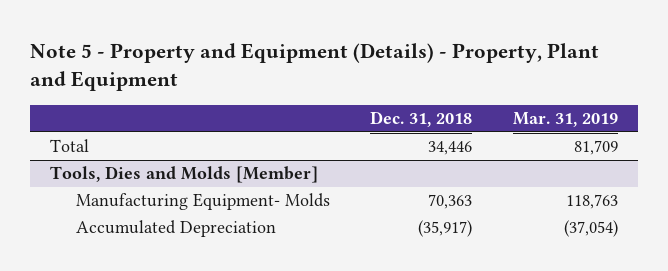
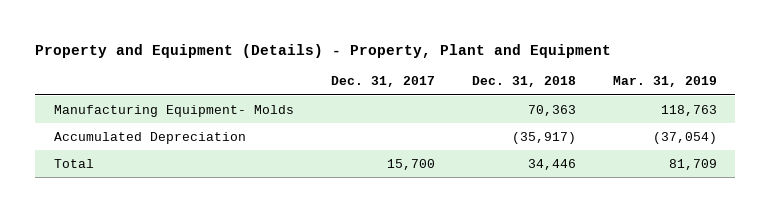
[29,43,599,92] Note 5 - Property and Equipment (Details) - Property, Plant and Equipment -> [35,44,612,59] Property and Equipment (Details) - Property, Plant and Equipment
none -> [330,76,435,88] Dec. 31, 2017
[50,166,319,184] Tools, Dies and Molds [Member] -> none
[50,139,90,153] Total -> [53,158,94,168] Total

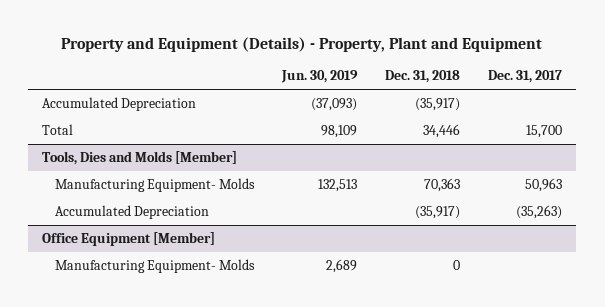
[612,76,717,88] Mar. 31, 2019 -> none
none -> [280,70,358,84] Jun. 30, 2019
[53,104,294,117] Manufacturing Equipment- Molds -> none
none -> [42,150,238,165] Tools, Dies and Molds [Member]
none -> [54,177,255,192] Manufacturing Equipment- Molds
none -> [54,204,209,219] Accumulated Depreciation
none -> [42,231,216,246] Office Equipment [Member]
none -> [54,258,255,273] Manufacturing Equipment- Molds

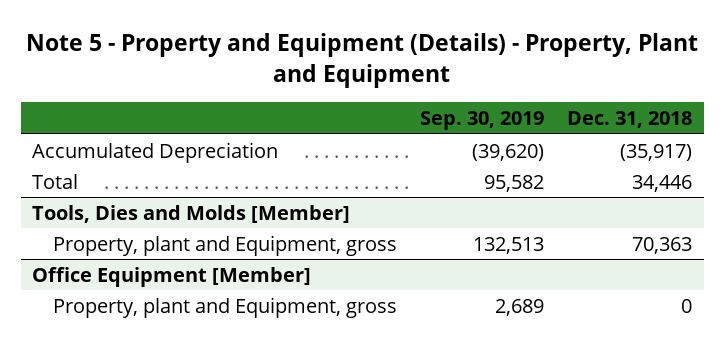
[61,36,543,52] Property and Equipment (Details) - Property, Plant and Equipment -> [26,33,699,89] Note 5 - Property and Equipment (Details) - Property, Plant and Equipment
[280,70,358,84] Jun. 30, 2019 -> none
[488,70,563,84] Dec. 31, 2017 -> none
none -> [420,111,545,131] Sep. 30, 2019
[54,204,209,219] Accumulated Depreciation -> none
[54,177,255,192] Manufacturing Equipment- Molds -> [53,234,398,256] Property, plant and Equipment, gross
[54,258,255,273] Manufacturing Equipment- Molds -> [53,296,398,318] Property, plant and Equipment, gross

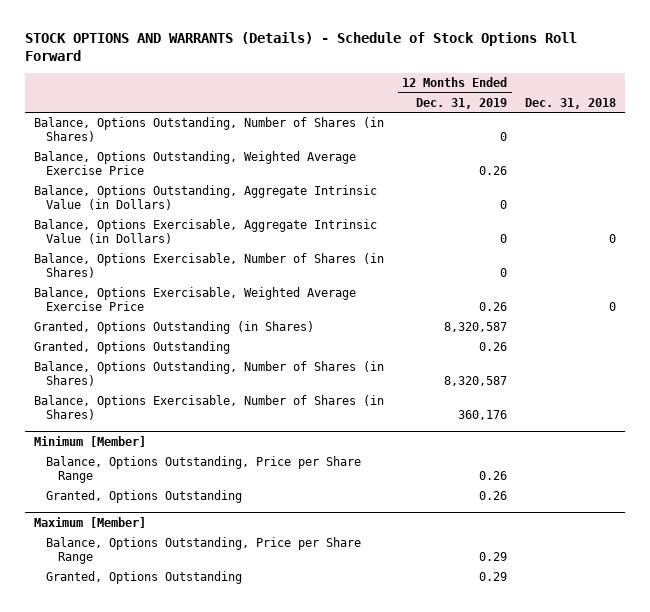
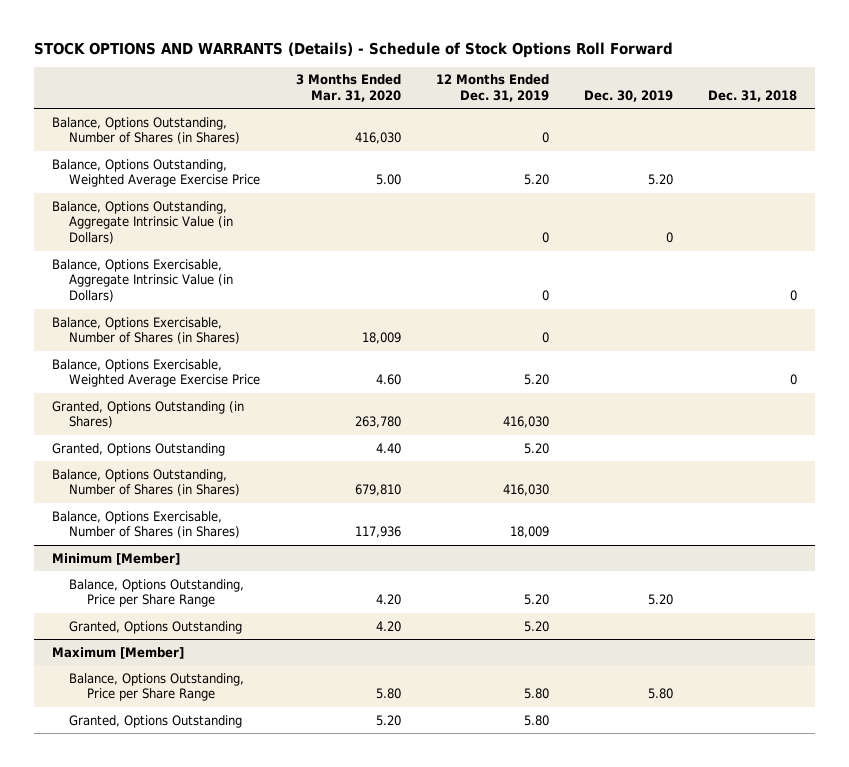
none -> [295,74,401,102] 3 Months Ended Mar. 31, 2020
none -> [584,89,674,102] Dec. 30, 2019
[479,165,508,175] 0.26 -> [523,174,549,186] 5.20
[479,301,508,311] 0.26 -> [523,374,549,386] 5.20
[444,322,508,333] 8,320,587 -> [502,416,549,429] 416,030
[479,342,508,352] 0.26 -> [523,442,549,454] 5.20
[444,375,508,386] 8,320,587 -> [502,484,549,497] 416,030
[458,409,508,420] 360,176 -> [509,526,549,539] 18,009
[479,470,508,480] 0.26 -> [523,594,549,606] 5.20
[479,491,508,501] 0.26 -> [523,620,549,632] 5.20
[479,551,508,561] 0.29 -> [523,688,549,700] 5.80
[479,572,508,582] 0.29 -> [523,714,549,726] 5.80

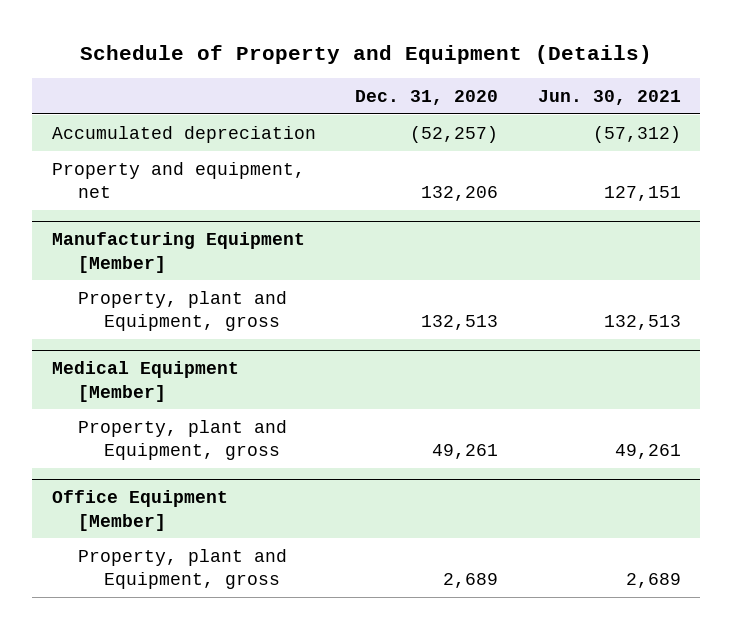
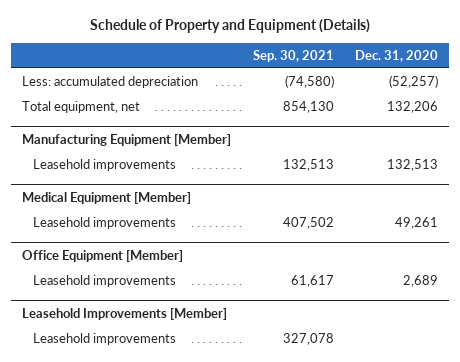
[537,90,681,106] Jun. 30, 2021 -> none
none -> [252,49,334,62] Sep. 30, 2021
[51,125,316,143] Accumulated depreciation -> [21,75,198,88] Less: accumulated depreciation
[51,161,305,198] Property and equipment, net -> [21,100,140,113] Total equipment, net
[77,290,287,331] Property, plant and Equipment, gross -> [33,158,177,171] Leasehold improvements
[77,419,287,460] Property, plant and Equipment, gross -> [33,216,177,229] Leasehold improvements
[77,548,287,589] Property, plant and Equipment, gross -> [33,274,177,287] Leasehold improvements
none -> [21,307,227,320] Leasehold Improvements [Member]
none -> [33,332,177,345] Leasehold improvements

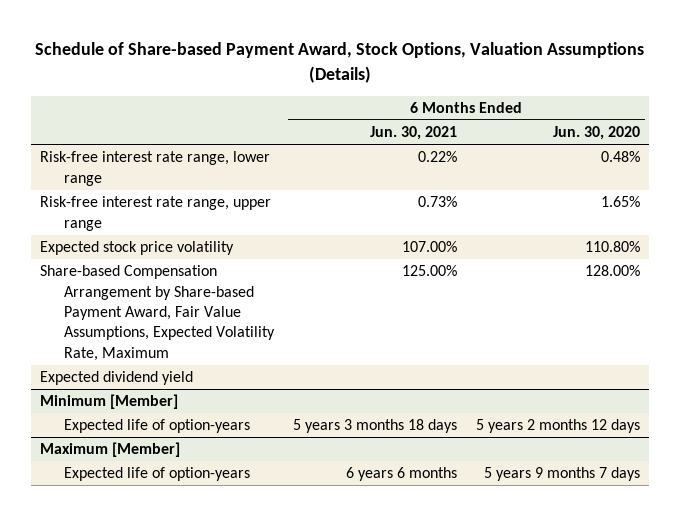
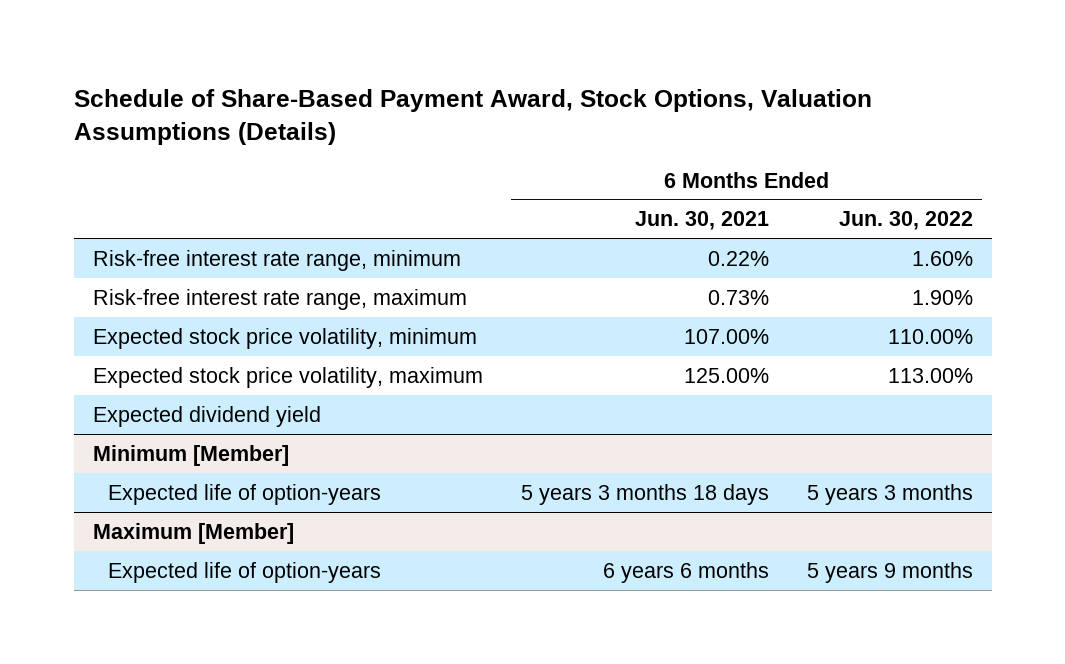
[34,42,644,83] Schedule of Share-based Payment Award, Stock Options, Valuation Assumptions (Details) -> [73,88,872,145] Schedule of Share-Based Payment Award, Stock Options, Valuation Assumptions (Details)
[552,126,640,141] Jun. 30, 2020 -> none
none -> [838,211,973,231] Jun. 30, 2022
[40,151,271,186] Risk-free interest rate range, lower range -> [92,249,461,271] Risk-free interest rate range, minimum
[40,196,272,231] Risk-free interest rate range, upper range -> [92,288,467,310] Risk-free interest rate range, maximum
[40,241,235,256] Expected stock price volatility -> [92,327,477,349] Expected stock price volatility, minimum
[40,265,275,361] Share-based Compensation Arrangement by Share-based Payment Award, Fair Value Assumptions, Expected Volatility Rate, Maximum -> [92,366,483,388] Expected stock price volatility, maximum

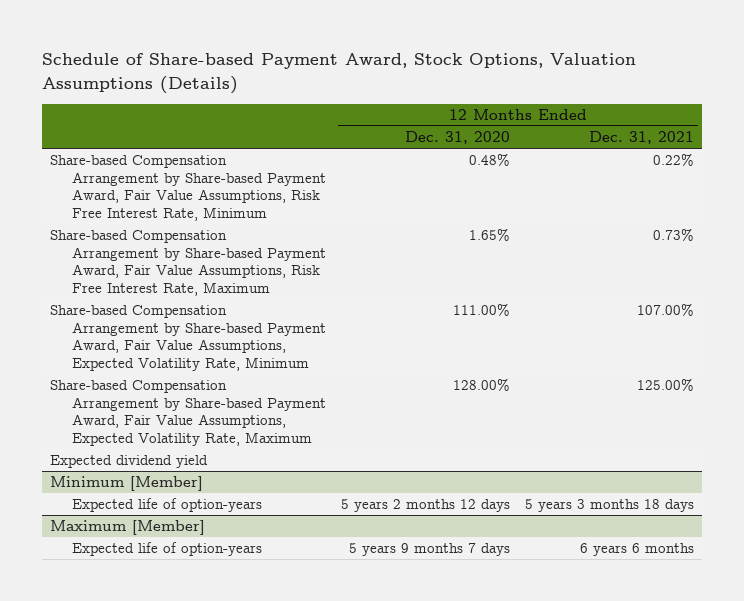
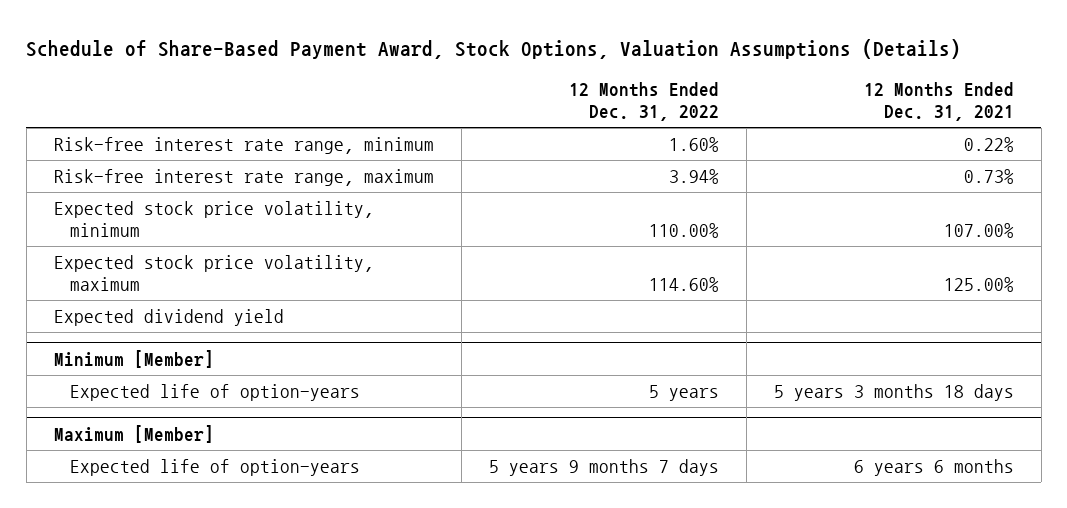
[42,53,637,94] Schedule of Share-based Payment Award, Stock Options, Valuation Assumptions (Details) -> [26,38,962,59] Schedule of Share-Based Payment Award, Stock Options, Valuation Assumptions (Details)
[405,131,511,145] Dec. 31, 2020 -> none
none -> [568,82,719,122] 12 Months Ended Dec. 31, 2022
[49,155,327,222] Share-based Compensation Arrangement by Share-based Payment Award, Fair Value Assumptions, Risk Free Interest Rate, Minimum -> [53,136,434,154] Risk-free interest rate range, minimum
[49,230,327,297] Share-based Compensation Arrangement by Share-based Payment Award, Fair Value Assumptions, Risk Free Interest Rate, Maximum -> [53,168,434,186] Risk-free interest rate range, maximum
[49,305,327,372] Share-based Compensation Arrangement by Share-based Payment Award, Fair Value Assumptions, Expected Volatility Rate, Minimum -> [53,200,374,237] Expected stock price volatility, minimum
[49,380,327,447] Share-based Compensation Arrangement by Share-based Payment Award, Fair Value Assumptions, Expected Volatility Rate, Maximum -> [53,254,374,291] Expected stock price volatility, maximum

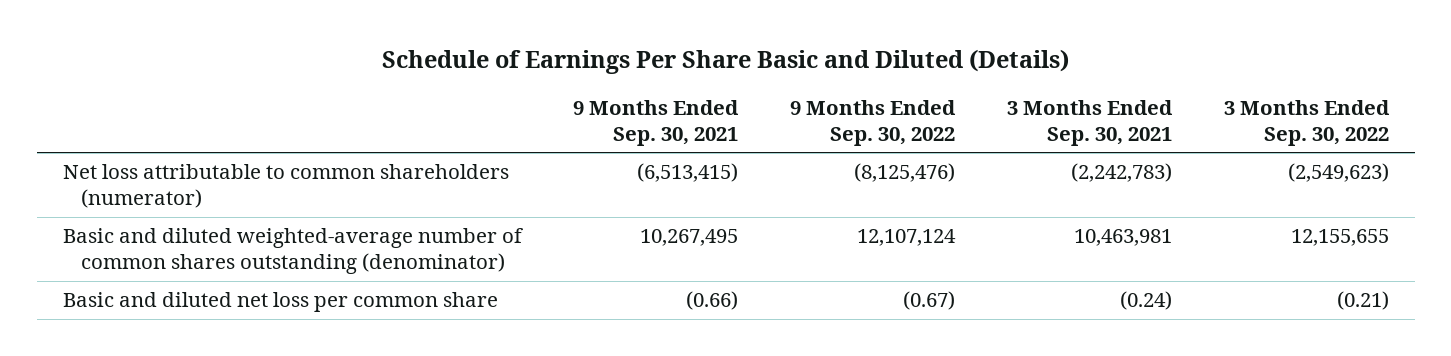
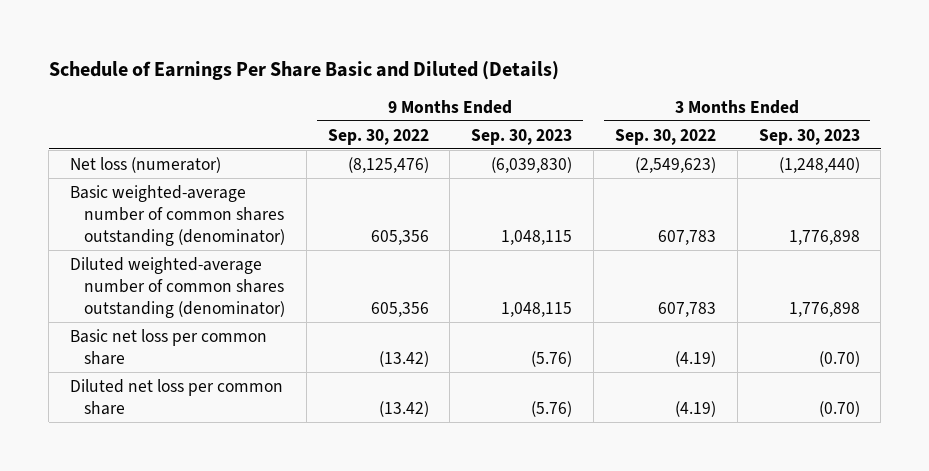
[573,100,740,147] 9 Months Ended Sep. 30, 2021 -> none
[1006,100,1173,147] 3 Months Ended Sep. 30, 2021 -> none
none -> [471,128,573,145] Sep. 30, 2023
none -> [758,128,860,145] Sep. 30, 2023
[62,164,509,209] Net loss attributable to common shareholders (numerator) -> [69,156,221,173] Net loss (numerator)
[62,228,523,275] Basic and diluted weighted-average number of common shares outstanding (denominator) -> [69,184,286,246] Basic weighted-average number of common shares outstanding (denominator)
[857,229,957,247] 12,107,124 -> [370,229,429,245] 605,356
[1290,229,1389,247] 12,155,655 -> [657,229,716,245] 607,783
none -> [69,256,286,318] Diluted weighted-average number of common shares outstanding (denominator)
[62,292,498,313] Basic and diluted net loss per common share -> [69,328,267,365] Basic net loss per common share
[903,291,956,311] (0.67) -> [378,350,429,367] (13.42)
[1336,291,1389,311] (0.21) -> [674,350,716,367] (4.19)
none -> [69,378,283,415] Diluted net loss per common share

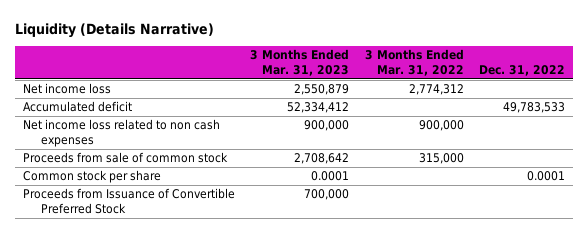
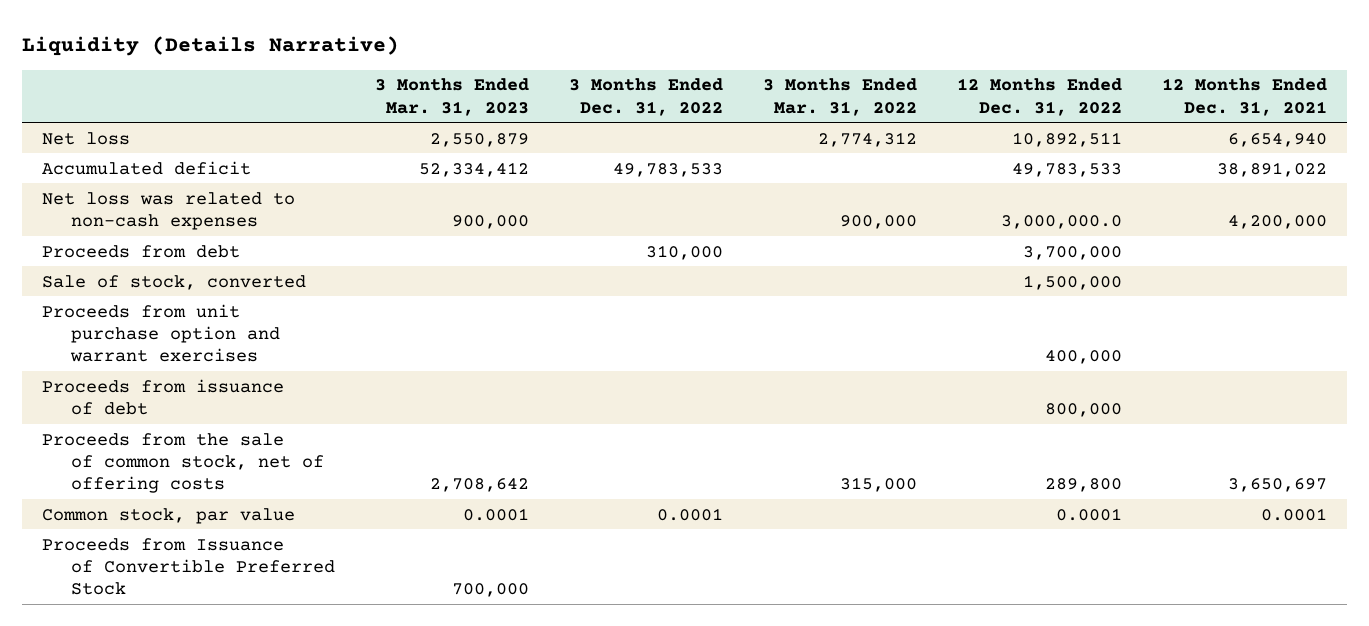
[478,65,565,77] Dec. 31, 2022 -> none
none -> [569,78,724,116] 3 Months Ended Dec. 31, 2022
none -> [956,78,1122,116] 12 Months Ended Dec. 31, 2022
none -> [1161,78,1327,116] 12 Months Ended Dec. 31, 2021
[22,83,111,95] Net income loss -> [42,131,131,145] Net loss
[22,119,220,148] Net income loss related to non cash expenses -> [42,191,296,230] Net loss was related to non-cash expenses
none -> [42,244,241,258] Proceeds from debt
none -> [42,274,307,290] Sale of stock, converted
none -> [42,303,281,363] Proceeds from unit purchase option and warrant exercises
none -> [42,378,285,415] Proceeds from issuance of debt
[22,152,228,164] Proceeds from sale of common stock -> [42,432,325,494] Proceeds from the sale of common stock, net of offering costs
[22,170,161,184] Common stock per share -> [42,507,296,524] Common stock, par value

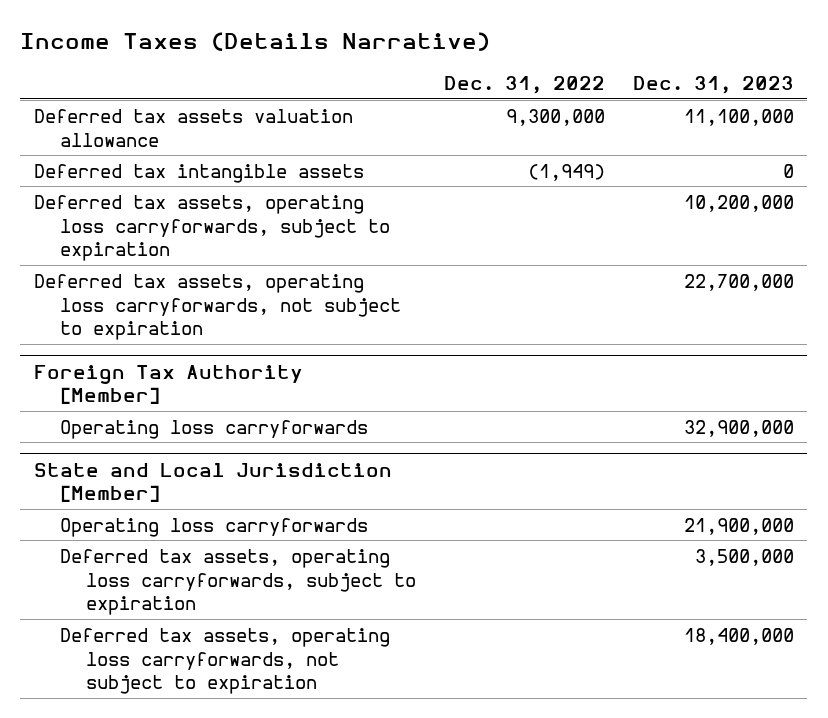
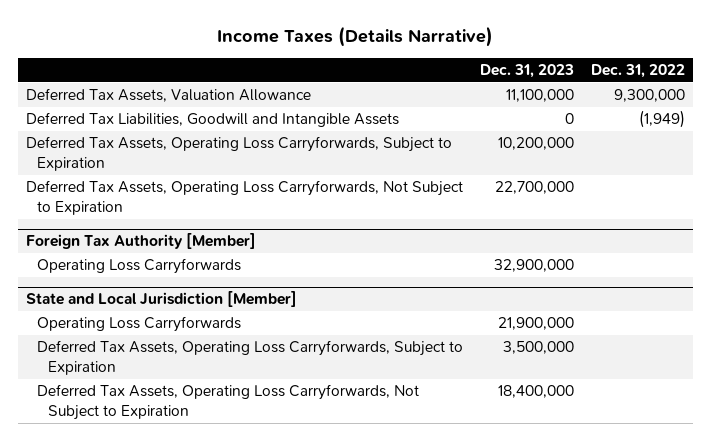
[34,108,354,147] Deferred tax assets valuation allowance -> [25,88,311,103] Deferred Tax Assets, Valuation Allowance
[34,163,365,183] Deferred tax intangible assets -> [25,112,399,128] Deferred Tax Liabilities, Goodwill and Intangible Assets
[34,194,391,262] Deferred tax assets, operating loss carryforwards, subject to expiration -> [25,136,452,172] Deferred Tax Assets, Operating Loss Carryforwards, Subject to Expiration
[34,273,402,341] Deferred tax assets, operating loss carryforwards, not subject to expiration -> [25,180,463,216] Deferred Tax Assets, Operating Loss Carryforwards, Not Subject to Expiration
[60,419,369,439] Operating loss carryforwards -> [37,258,242,275] Operating Loss Carryforwards
[60,517,369,537] Operating loss carryforwards -> [37,316,242,333] Operating Loss Carryforwards
[60,548,416,616] Deferred tax assets, operating loss carryforwards, subject to expiration -> [37,340,464,376] Deferred Tax Assets, Operating Loss Carryforwards, Subject to Expiration
[60,627,391,695] Deferred tax assets, operating loss carryforwards, not subject to expiration -> [37,384,420,421] Deferred Tax Assets, Operating Loss Carryforwards, Not Subject to Expiration

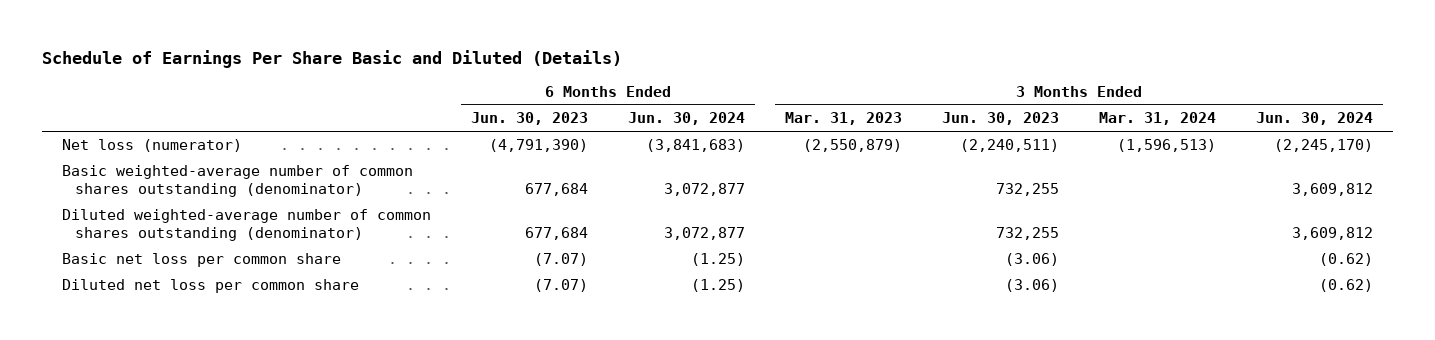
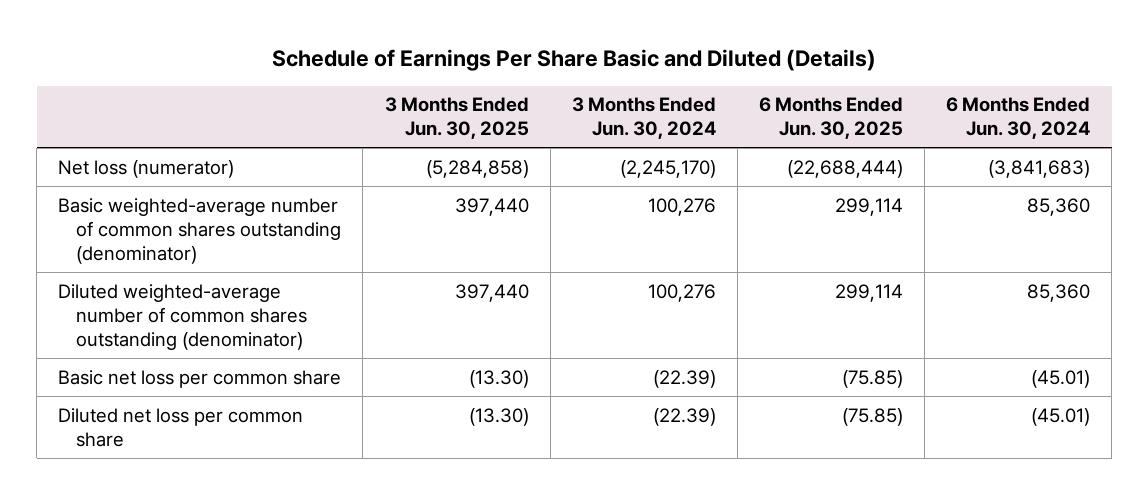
[470,112,588,126] Jun. 30, 2023 -> none
[784,112,902,126] Mar. 31, 2023 -> none
[941,112,1059,126] Jun. 30, 2023 -> none
[1098,112,1216,126] Mar. 31, 2024 -> none
none -> [384,97,529,140] 3 Months Ended Jun. 30, 2025
none -> [758,97,903,140] 6 Months Ended Jun. 30, 2025
[663,182,745,196] 3,072,877 -> [1027,197,1091,216] 85,360
[1291,182,1373,196] 3,609,812 -> [647,197,716,216] 100,276
[663,226,745,240] 3,072,877 -> [1027,283,1091,302] 85,360
[1291,226,1373,240] 3,609,812 -> [647,283,716,302] 100,276
[690,253,745,267] (1.25) -> [1031,369,1091,388] (45.01)
[1318,253,1373,267] (0.62) -> [652,369,716,388] (22.39)
[690,279,745,293] (1.25) -> [1031,407,1091,426] (45.01)
[1318,279,1373,293] (0.62) -> [652,407,716,426] (22.39)

